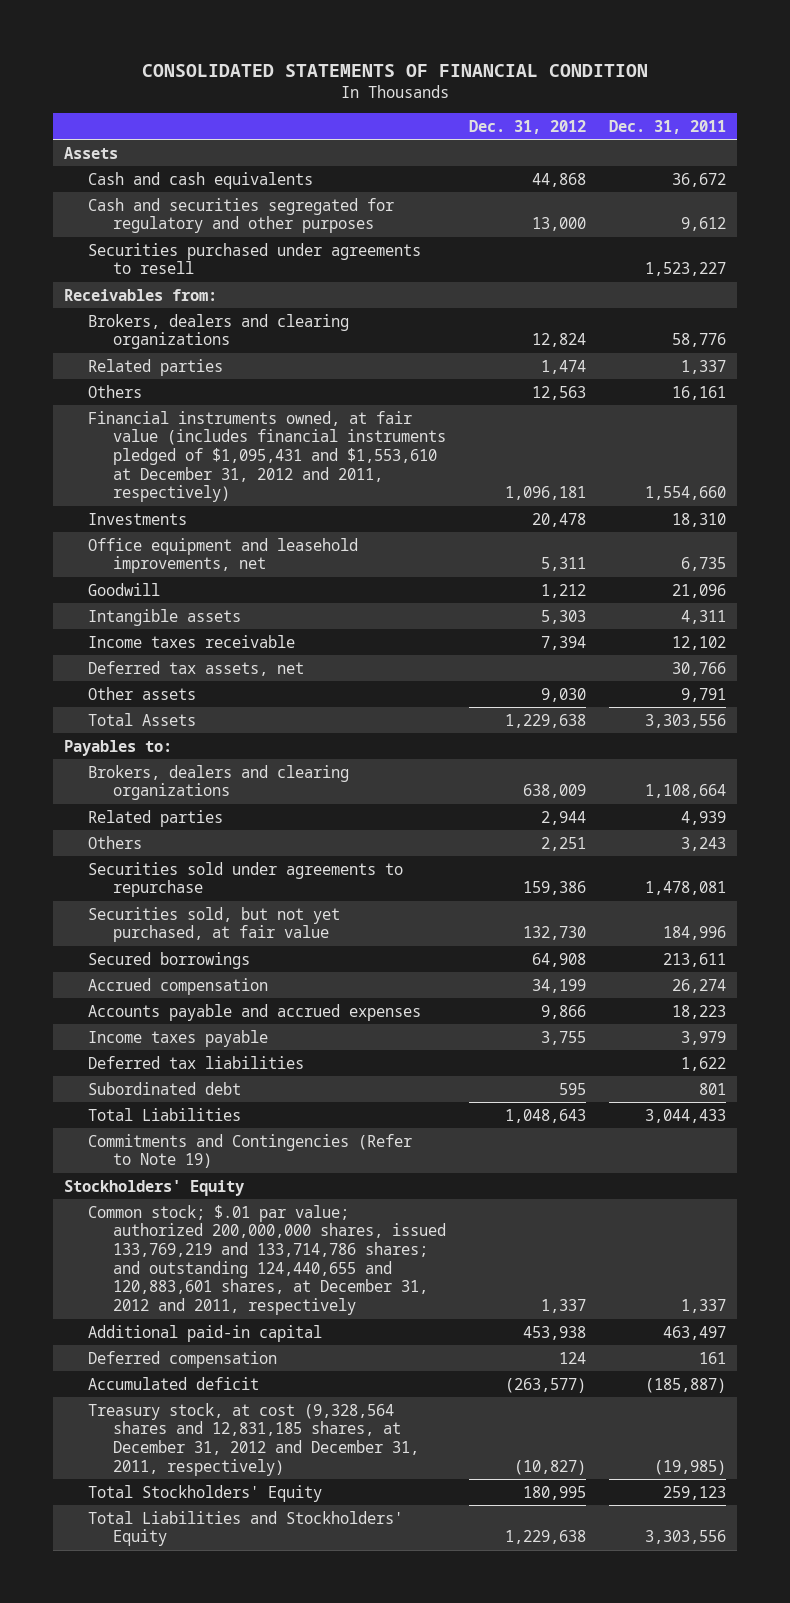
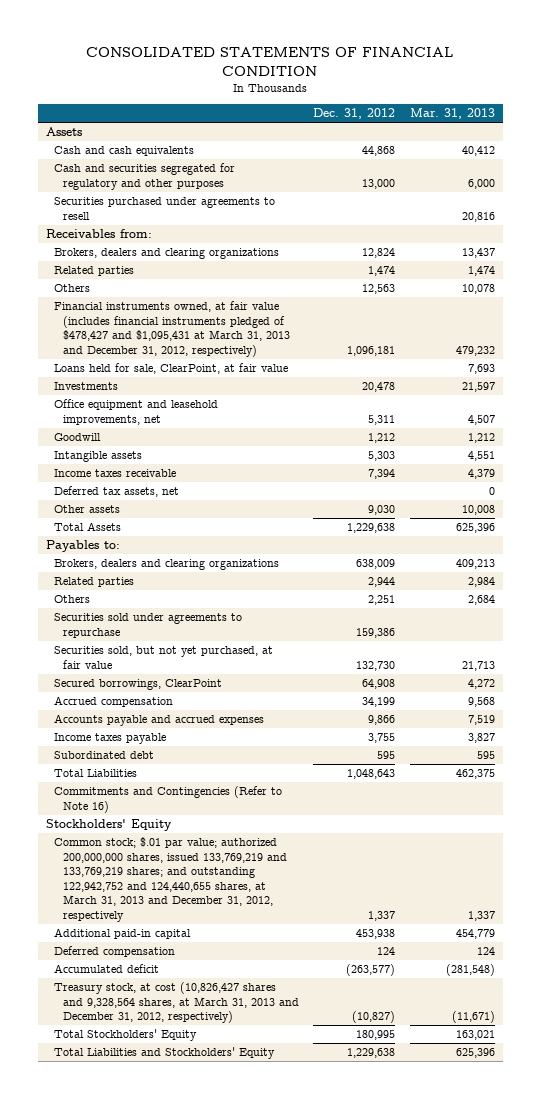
[608,119,726,134] Dec. 31, 2011 -> none
none -> [410,108,496,120] Mar. 31, 2013
[88,410,446,503] Financial instruments owned, at fair value (includes financial instruments pledged of $1,095,431 and $1,553,610 at December 31, 2012 and 2011, respectively) -> [54,301,290,357] Financial instruments owned, at fair value (includes financial instruments pledged of $478,427 and $1,095,431 at March 31, 2013 and December 31, 2012, respectively)
none -> [54,363,289,375] Loans held for sale, ClearPoint, at fair value
[88,951,251,969] Secured borrowings -> [54,679,223,691] Secured borrowings, ClearPoint
[88,1055,305,1069] Deferred tax liabilities -> none
[88,1133,413,1169] Commitments and Contingencies (Refer to Note 19) -> [54,786,283,813] Commitments and Contingencies (Refer to Note 16)
[88,1204,446,1316] Common stock; $.01 par value; authorized 200,000,000 shares, issued 133,769,219 and 133,714,786 shares; and outstanding 124,440,655 and 120,883,601 shares, at December 31, 2012 and 2011, respectively -> [54,837,287,922] Common stock; $.01 par value; authorized 200,000,000 shares, issued 133,769,219 and 133,769,219 shares; and outstanding 122,942,752 and 124,440,655 shares, at March 31, 2013 and December 31, 2012, respectively
[88,1402,419,1476] Treasury stock, at cost (9,328,564 shares and 12,831,185 shares, at December 31, 2012 and December 31, 2011, respectively) -> [54,982,299,1024] Treasury stock, at cost (10,826,427 shares and 9,328,564 shares, at March 31, 2013 and December 31, 2012, respectively)

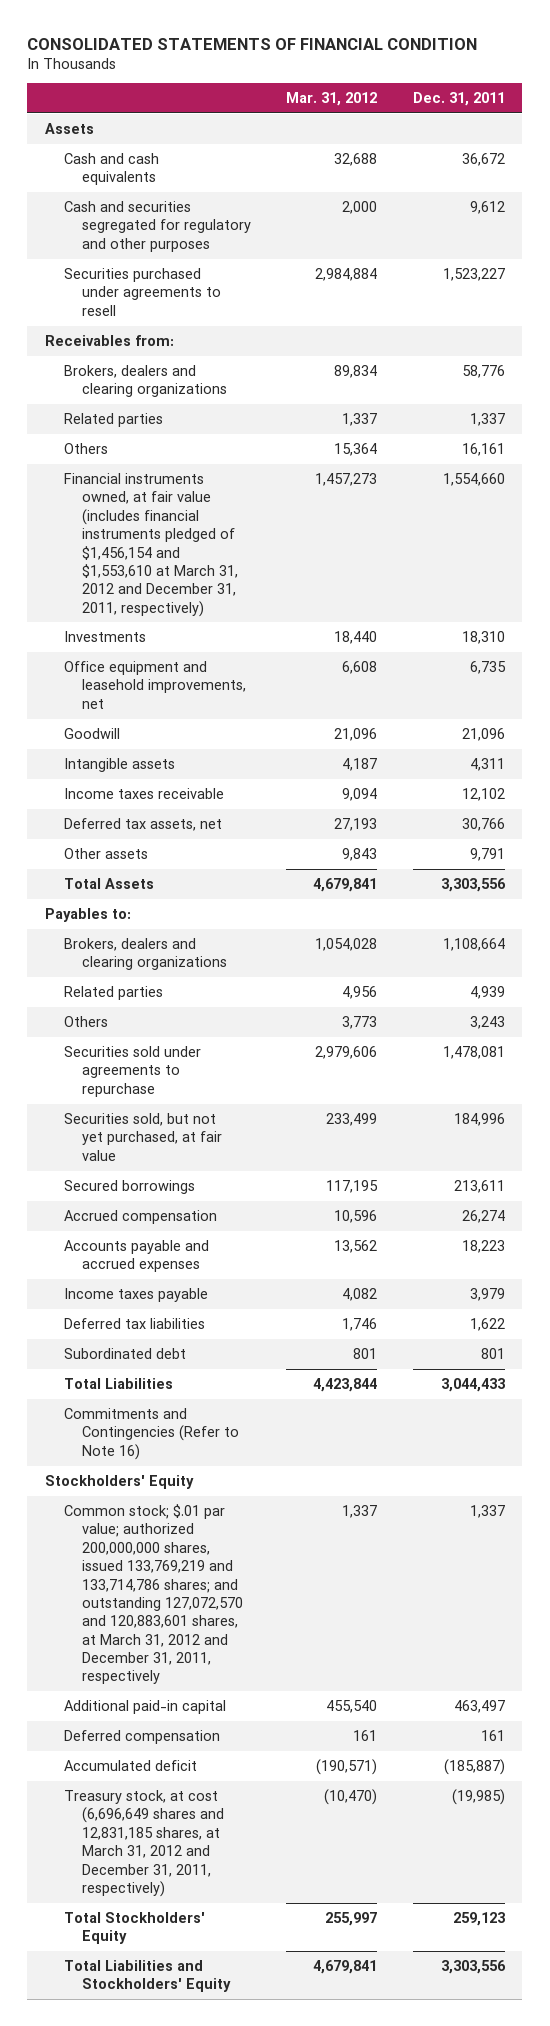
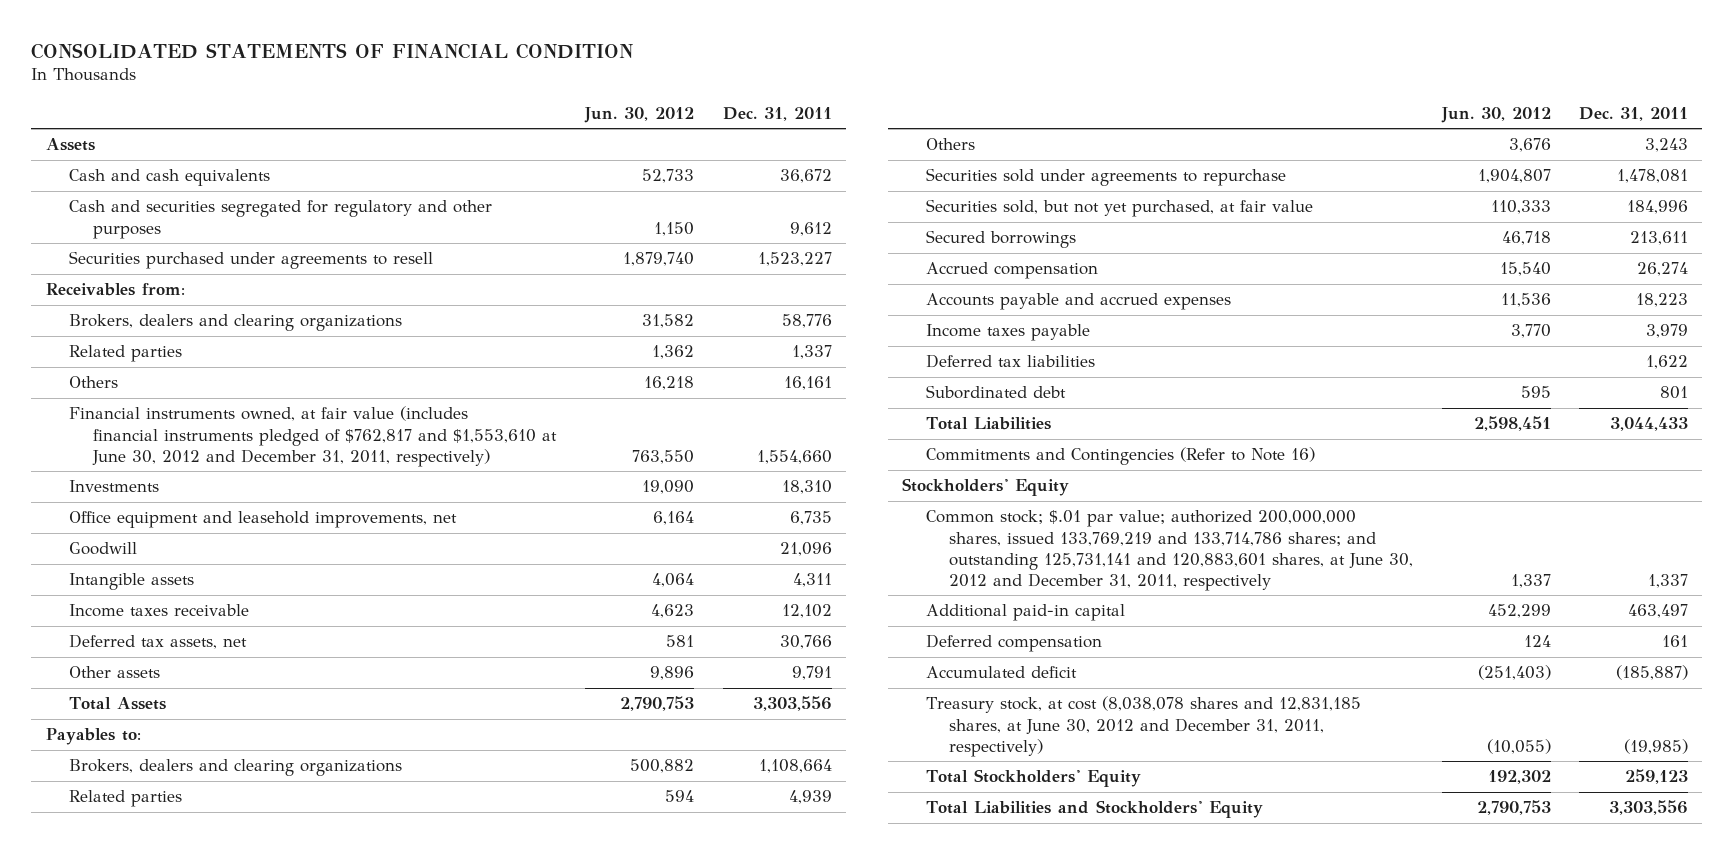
[286,92,378,107] Mar. 31, 2012 -> none
none -> [584,106,695,123] Jun. 30, 2012
[63,472,239,617] Financial instruments owned, at fair value (includes financial instruments pledged of $1,456,154 and $1,553,610 at March 31, 2012 and December 31, 2011, respectively) -> [69,406,557,467] Financial instruments owned, at fair value (includes financial instruments pledged of $762,817 and $1,553,610 at June 30, 2012 and December 31, 2011, respectively)
[63,1503,244,1685] Common stock; $.01 par value; authorized 200,000,000 shares, issued 133,769,219 and 133,714,786 shares; and outstanding 127,072,570 and 120,883,601 shares, at March 31, 2012 and December 31, 2011, respectively -> [925,510,1414,591] Common stock; $.01 par value; authorized 200,000,000 shares, issued 133,769,219 and 133,714,786 shares; and outstanding 125,731,141 and 120,883,601 shares, at June 30, 2012 and December 31, 2011, respectively
[63,1789,225,1897] Treasury stock, at cost (6,696,649 shares and 12,831,185 shares, at March 31, 2012 and December 31, 2011, respectively) -> [925,696,1361,757] Treasury stock, at cost (8,038,078 shares and 12,831,185 shares, at June 30, 2012 and December 31, 2011, respectively)

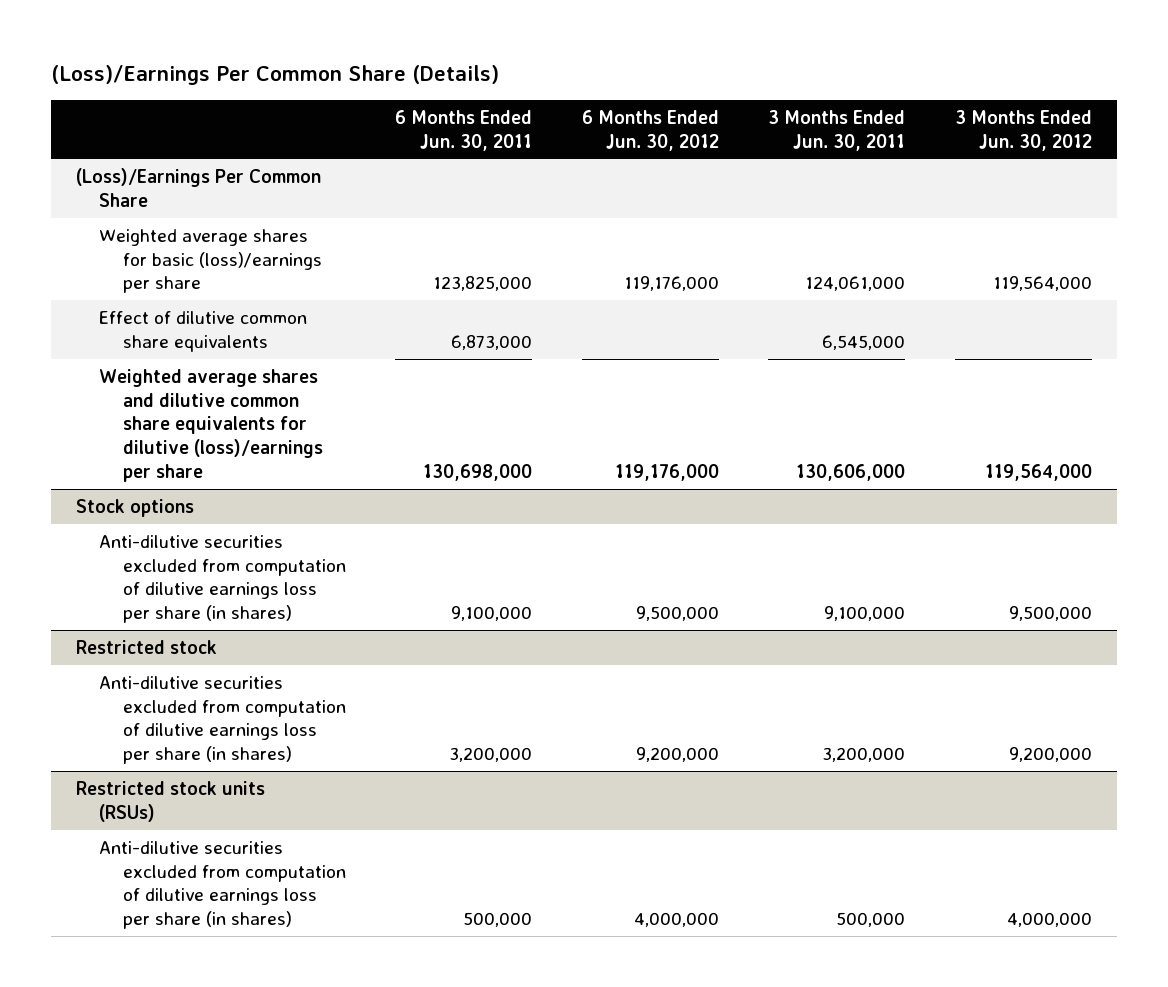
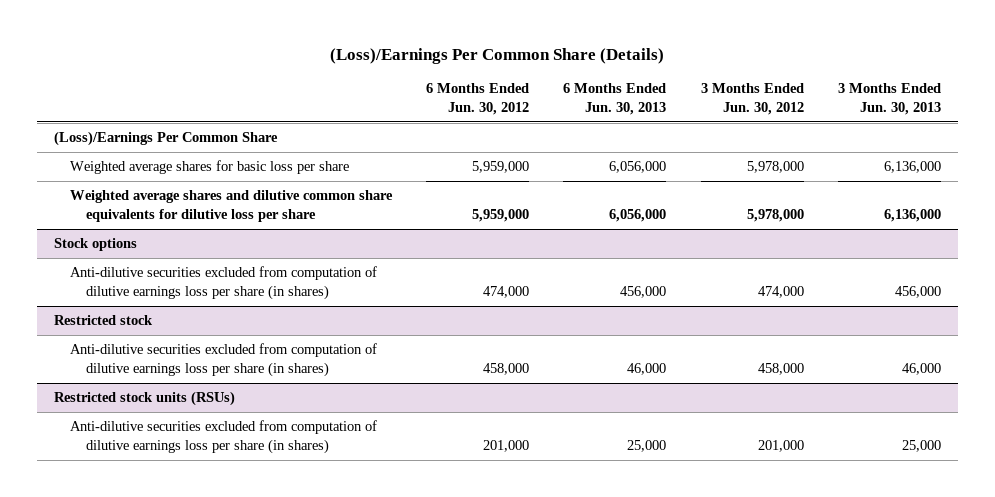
[395,109,533,151] 6 Months Ended Jun. 30, 2011 -> none
[768,109,906,151] 3 Months Ended Jun. 30, 2011 -> none
none -> [563,83,667,116] 6 Months Ended Jun. 30, 2013
none -> [837,83,941,116] 3 Months Ended Jun. 30, 2013
[99,310,308,352] Effect of dilutive common share equivalents -> none
[99,228,322,294] Weighted average shares for basic (loss)/earnings per share -> [69,160,349,175] Weighted average shares for basic loss per share
[623,276,719,292] 119,176,000 -> [472,161,530,174] 5,959,000
[993,276,1093,292] 119,564,000 -> [746,161,804,174] 5,978,000
[99,368,323,482] Weighted average shares and dilutive common share equivalents for dilutive (loss)/earnings per share -> [69,190,393,223] Weighted average shares and dilutive common share equivalents for dilutive loss per share
[614,463,719,481] 119,176,000 -> [472,209,530,223] 5,959,000
[985,463,1093,481] 119,564,000 -> [746,209,804,223] 5,978,000
[635,606,719,622] 9,500,000 -> [483,286,530,299] 474,000
[1009,606,1093,622] 9,500,000 -> [757,286,804,299] 474,000
[635,747,719,763] 9,200,000 -> [483,363,530,376] 458,000
[1009,747,1093,763] 9,200,000 -> [757,363,804,376] 458,000
[633,912,719,928] 4,000,000 -> [483,440,530,453] 201,000
[1007,912,1093,928] 4,000,000 -> [757,440,804,453] 201,000

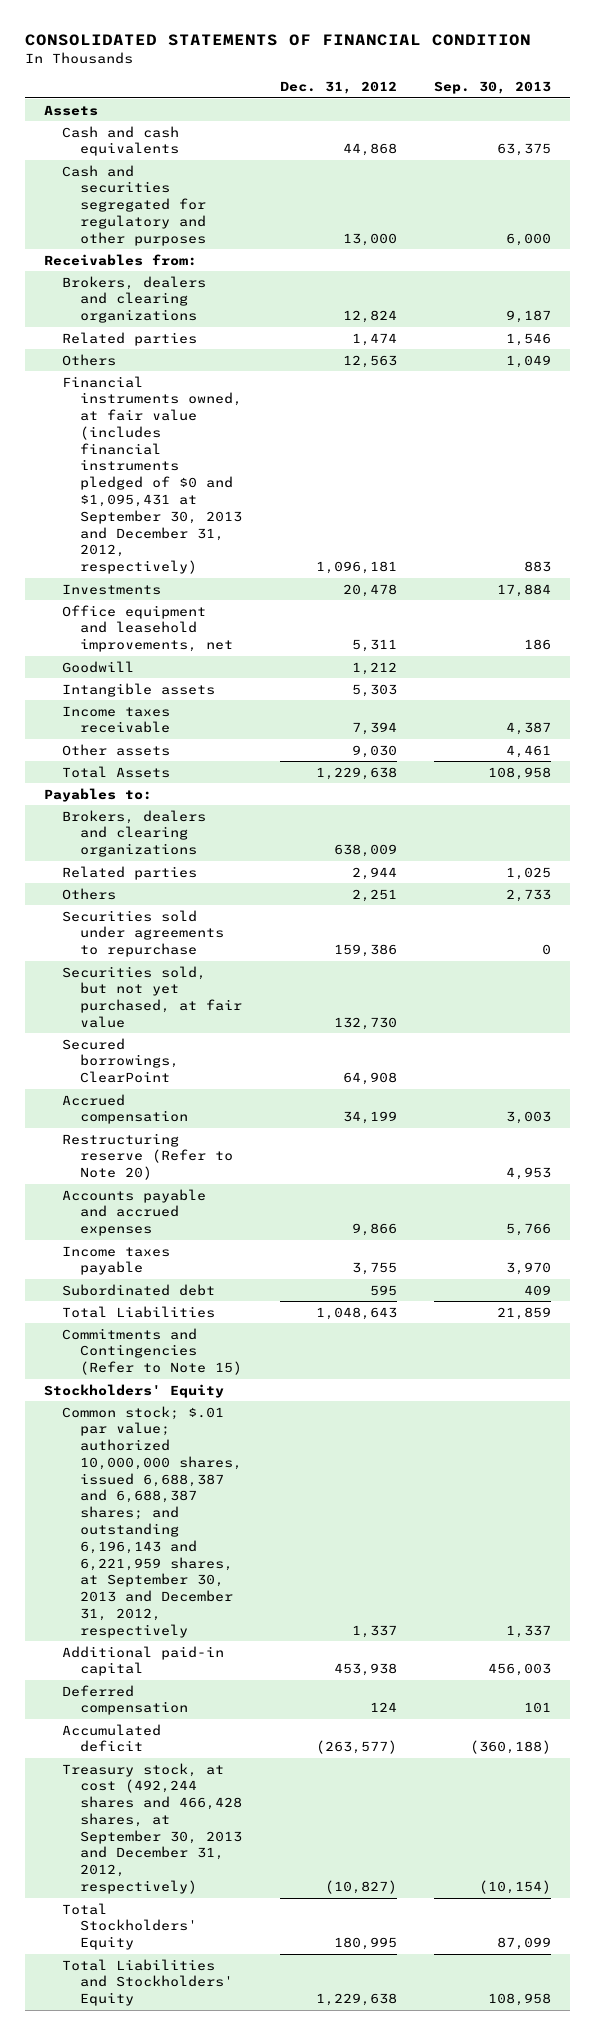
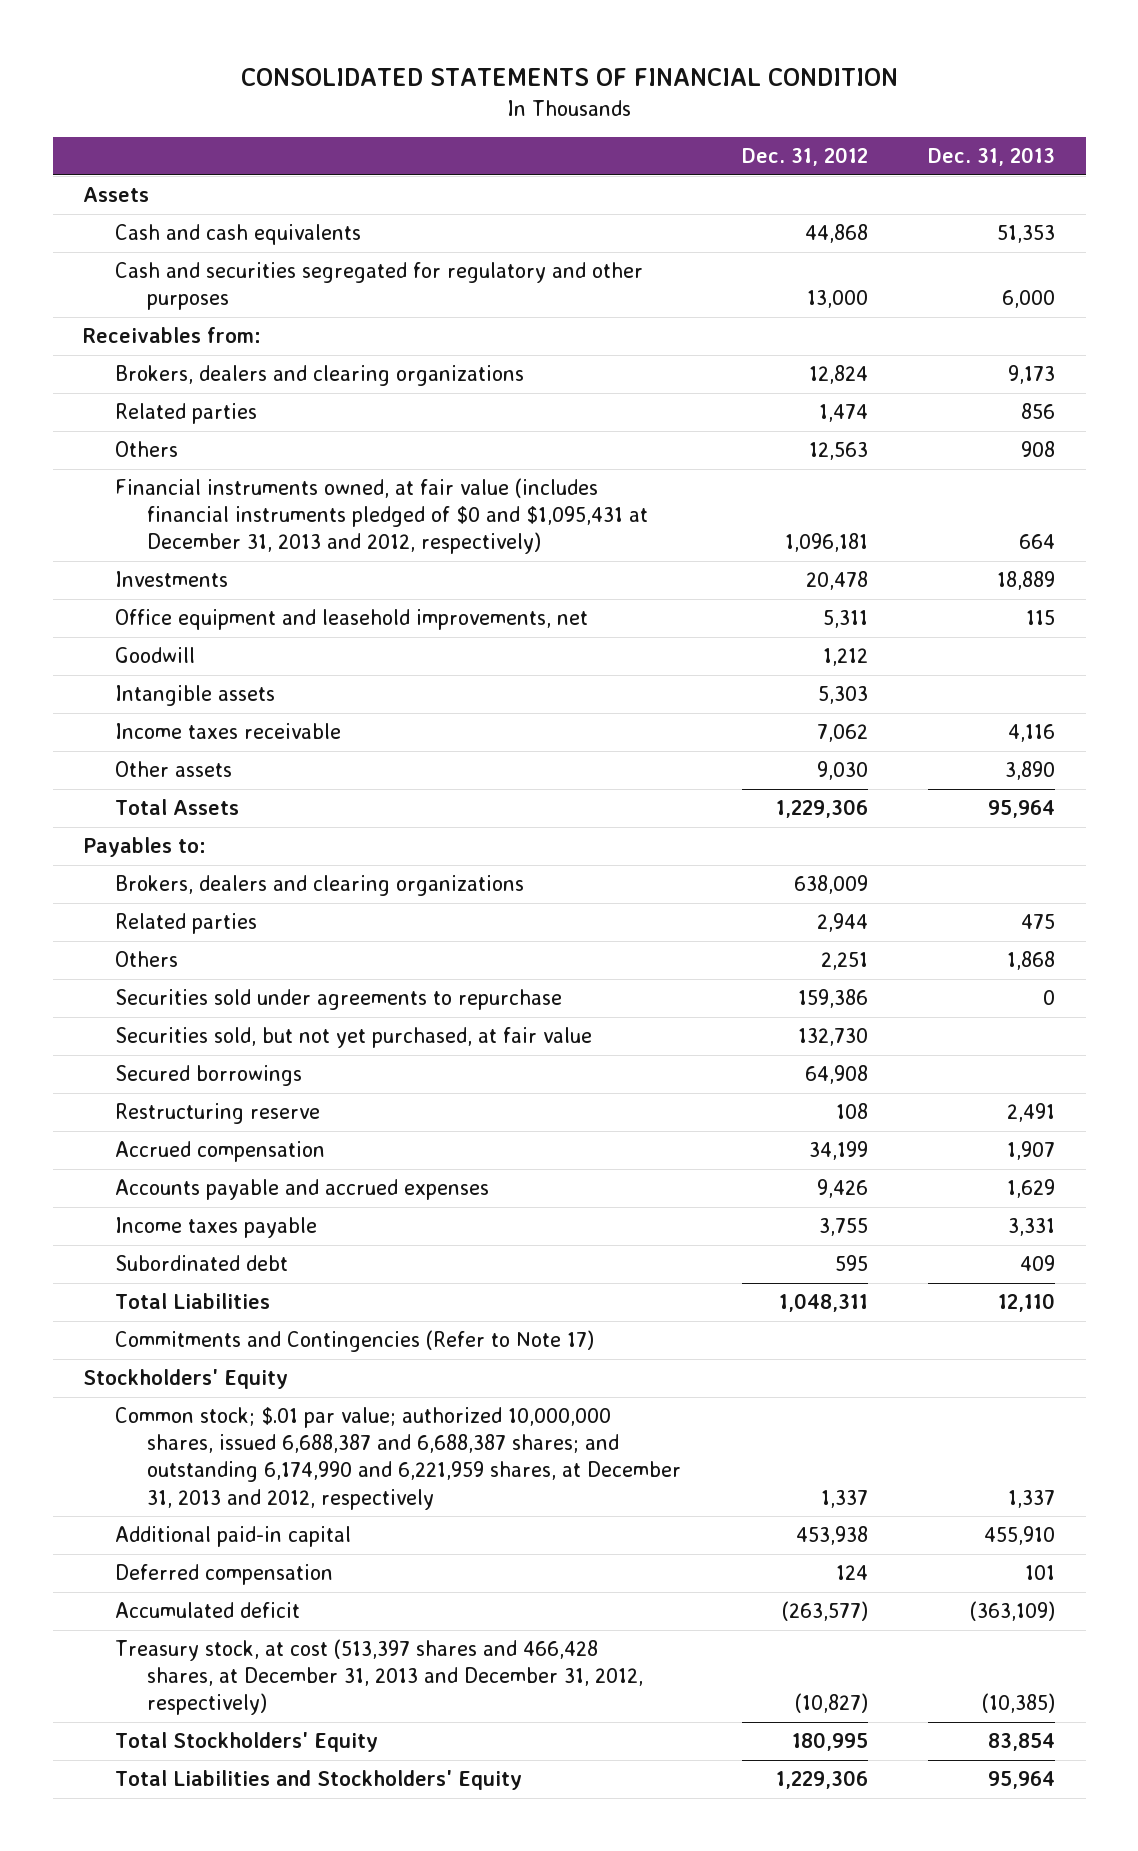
[434,81,552,95] Sep. 30, 2013 -> none
none -> [928,147,1056,167] Dec. 31, 2013
[61,375,242,575] Financial instruments owned, at fair value (includes financial instruments pledged of $0 and $1,095,431 at September 30, 2013 and December 31, 2012, respectively) -> [115,478,649,555] Financial instruments owned, at fair value (includes financial instruments pledged of $0 and $1,095,431 at December 31, 2013 and 2012, respectively)
[351,722,397,736] 7,394 -> [816,724,868,743] 7,062
[315,766,397,780] 1,229,638 -> [775,799,868,819] 1,229,306
[61,1037,179,1084] Secured borrowings, ClearPoint -> [115,1065,303,1087] Secured borrowings
none -> [115,1103,321,1125] Restructuring reserve
[61,1132,233,1181] Restructuring reserve (Refer to Note 20) -> none
[351,1223,397,1237] 9,866 -> [816,1179,868,1199] 9,426
[315,1306,397,1320] 1,048,643 -> [778,1293,868,1313] 1,048,311
[61,1327,242,1376] Commitments and Contingencies (Refer to Note 15) -> [115,1330,595,1353] Commitments and Contingencies (Refer to Note 17)
[61,1405,242,1638] Common stock; $.01 par value; authorized 10,000,000 shares, issued 6,688,387 and 6,688,387 shares; and outstanding 6,196,143 and 6,221,959 shares, at September 30, 2013 and December 31, 2012, respectively -> [115,1407,682,1510] Common stock; $.01 par value; authorized 10,000,000 shares, issued 6,688,387 and 6,688,387 shares; and outstanding 6,174,990 and 6,221,959 shares, at December 31, 2013 and 2012, respectively
[61,1762,242,1895] Treasury stock, at cost (492,244 shares and 466,428 shares, at September 30, 2013 and December 31, 2012, respectively) -> [115,1639,644,1716] Treasury stock, at cost (513,397 shares and 466,428 shares, at December 31, 2013 and December 31, 2012, respectively)
[315,1993,397,2007] 1,229,638 -> [775,1770,868,1790] 1,229,306

